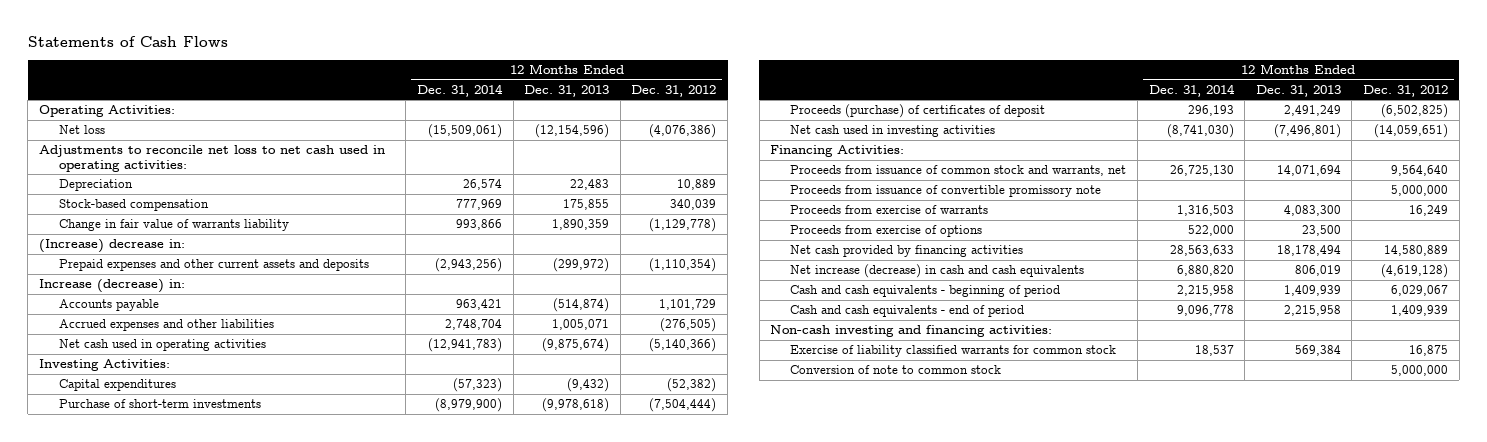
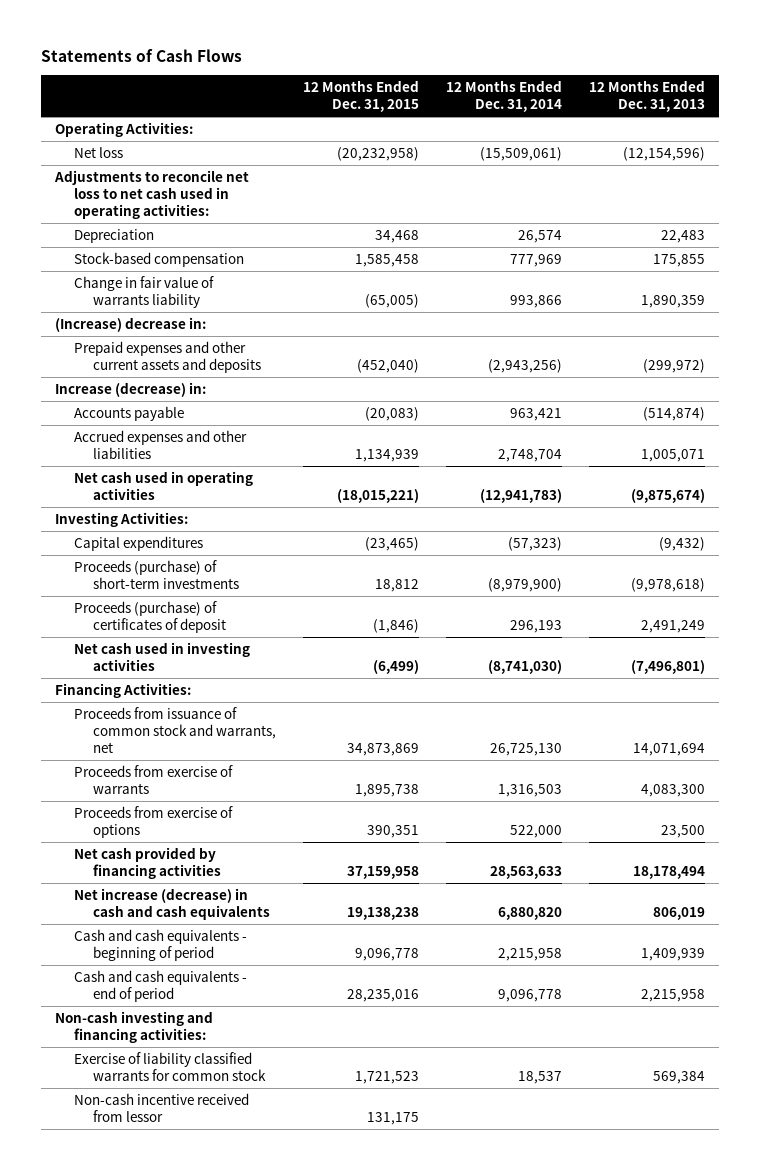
[631,84,717,97] Dec. 31, 2012 -> none
none -> [303,80,420,113] 12 Months Ended Dec. 31, 2015
[58,399,261,409] Purchase of short-term investments -> [73,559,240,589] Proceeds (purchase) of short-term investments
[790,185,1102,198] Proceeds from issuance of convertible promissory note -> none
[790,365,1002,375] Conversion of note to common stock -> none
none -> [73,1092,249,1122] Non-cash incentive received from lessor

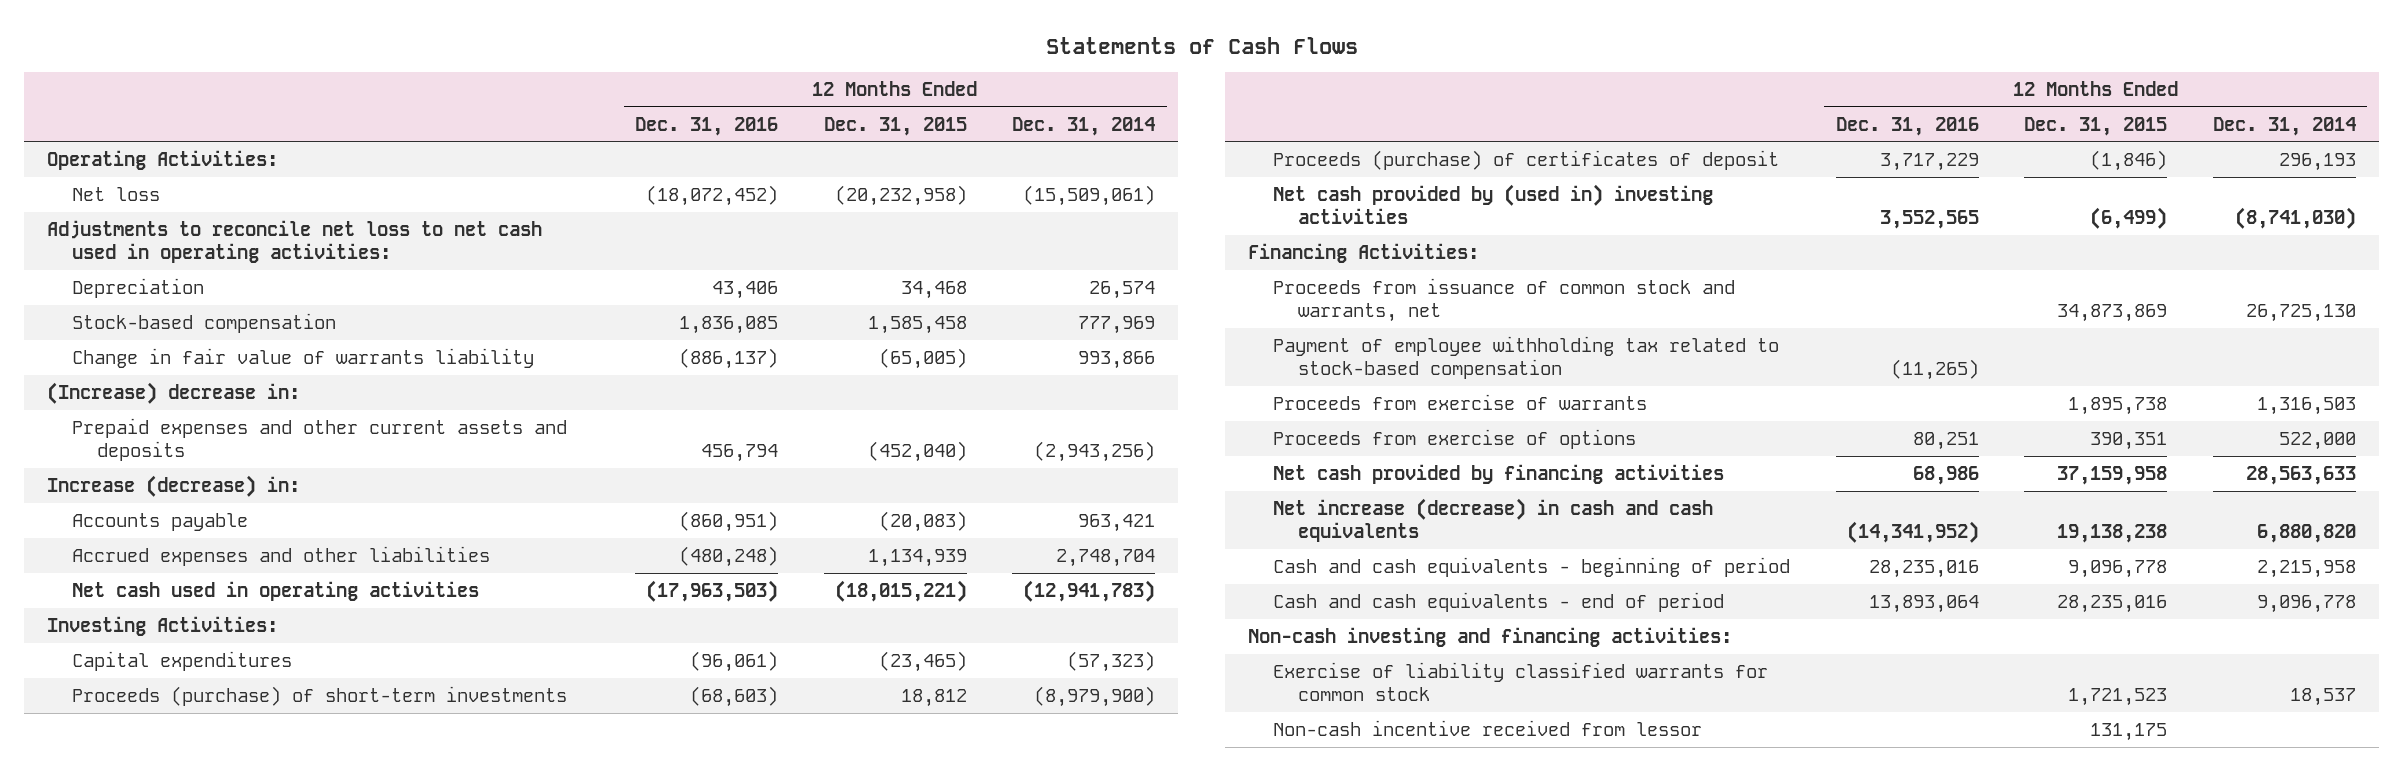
[589,80,706,113] 12 Months Ended Dec. 31, 2013 -> none
none -> [634,116,778,136] Dec. 31, 2016
[73,641,250,671] Net cash used in investing activities -> [1272,183,1713,225] Net cash provided by (used in) investing activities
none -> [1272,335,1779,380] Payment of employee withholding tax related to stock-based compensation

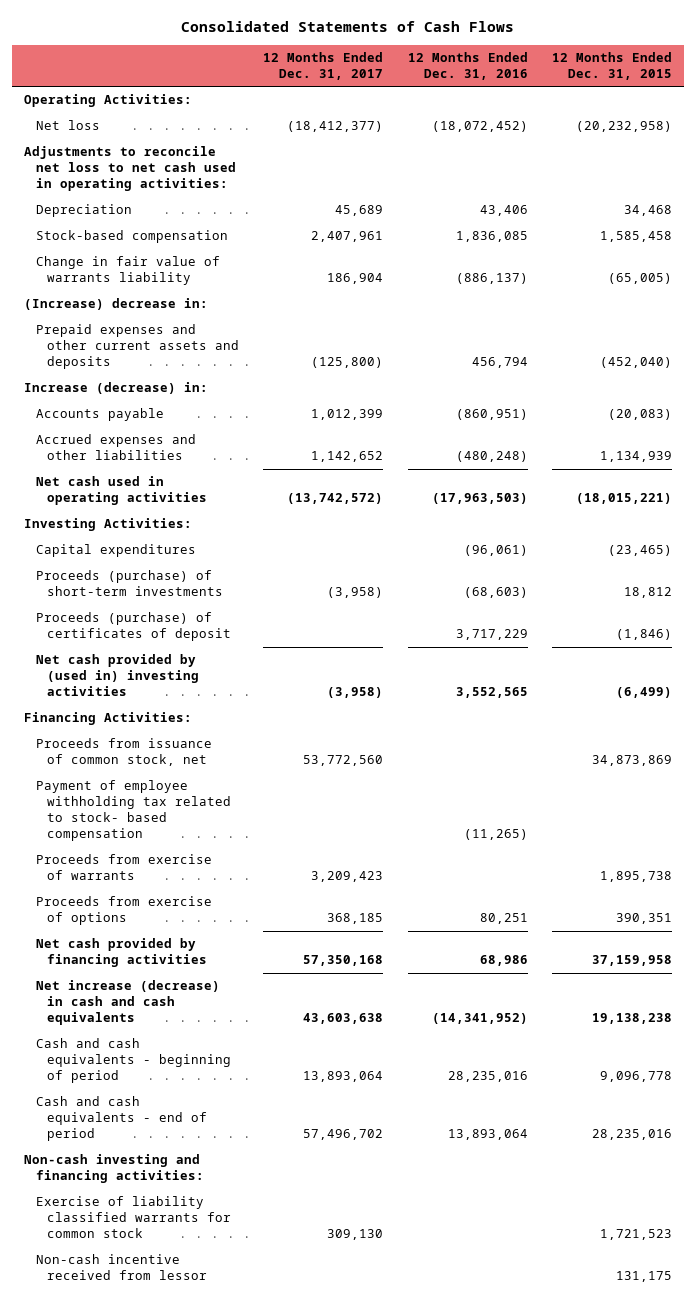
[1045,36,1358,54] Statements of Cash Flows -> [181,20,515,32] Consolidated Statements of Cash Flows
[1012,116,1156,136] Dec. 31, 2014 -> none
none -> [263,52,384,81] 12 Months Ended Dec. 31, 2017
[1272,277,1735,323] Proceeds from issuance of common stock and warrants, net -> [35,738,212,767] Proceeds from issuance of common stock, net
[1272,335,1779,380] Payment of employee withholding tax related to stock-based compensation -> [35,780,231,842] Payment of employee withholding tax related to stock- based compensation

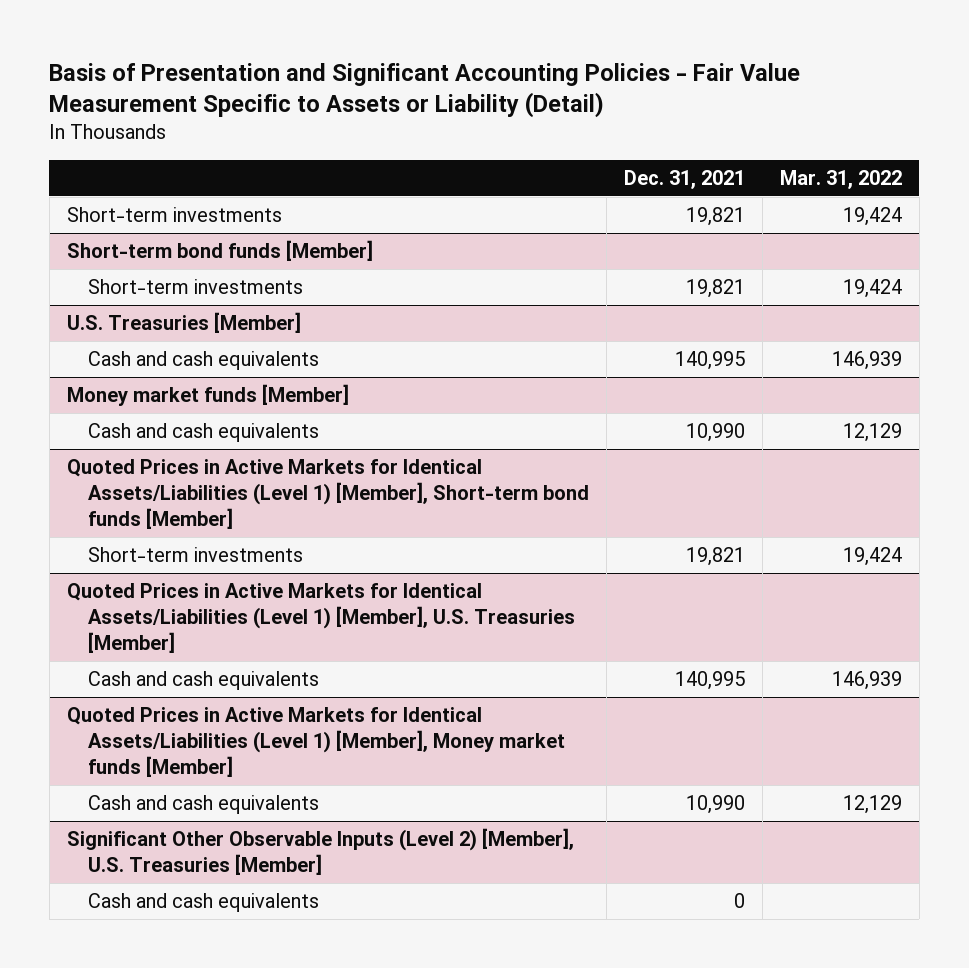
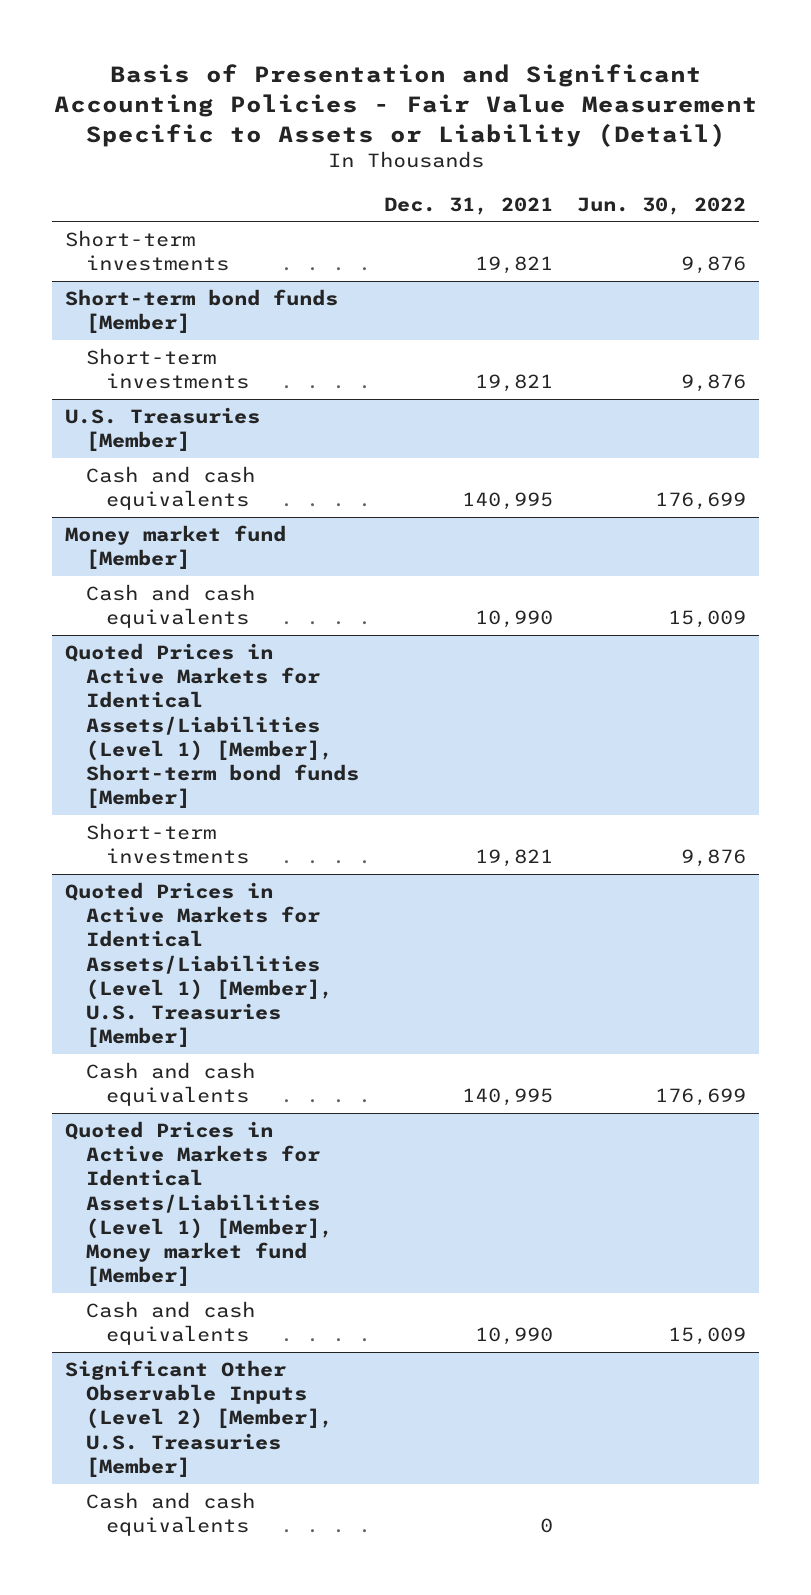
[779,169,902,189] Mar. 31, 2022 -> none
none -> [577,196,747,215] Jun. 30, 2022
[66,384,349,407] Money market funds [Member] -> [64,525,286,570] Money market fund [Member]
[66,707,565,778] Quoted Prices in Active Markets for Identical Assets/Liabilities (Level 1) [Member], Money market funds [Member] -> [64,1121,333,1287] Quoted Prices in Active Markets for Identical Assets/Liabilities (Level 1) [Member], Money market fund [Member]

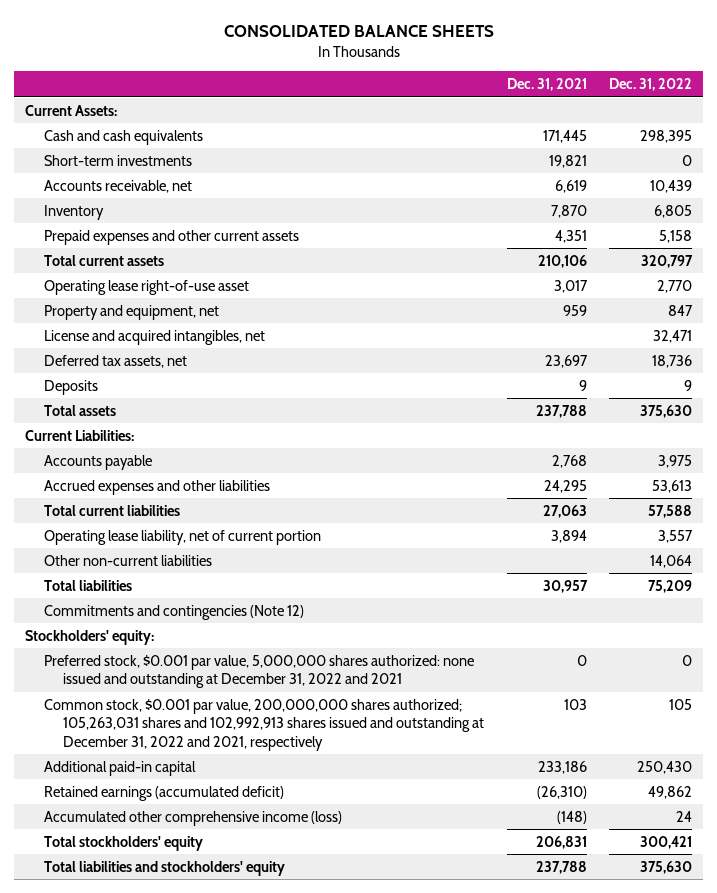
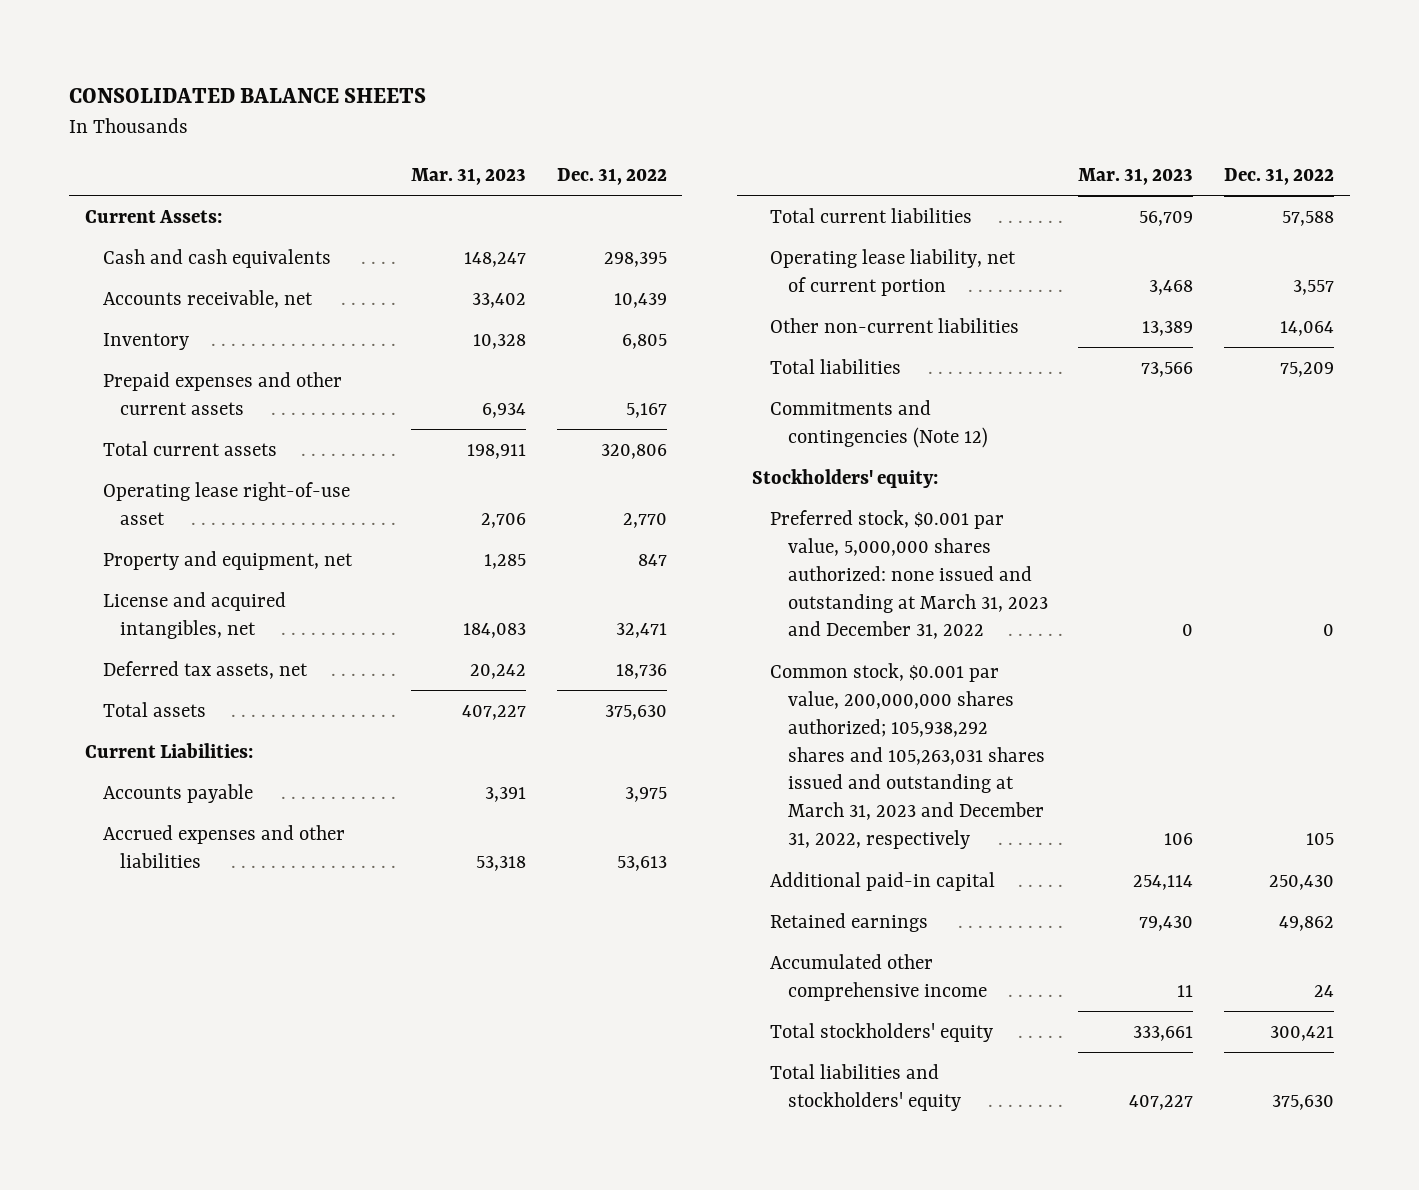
[506,78,587,92] Dec. 31, 2021 -> none
none -> [411,168,527,186] Mar. 31, 2023
[44,154,193,166] Short-term investments -> none
[658,229,692,243] 5,158 -> [625,402,667,418] 5,167
[640,254,693,268] 320,797 -> [600,443,667,459] 320,806
[44,379,99,395] Deposits -> none
[44,654,475,689] Preferred stock, $0.001 par value, 5,000,000 shares authorized: none issued and outstanding at December 31, 2022 and 2021 -> [769,509,1048,640] Preferred stock, $0.001 par value, 5,000,000 shares authorized: none issued and outstanding at March 31, 2023 and December 31, 2022
[44,698,485,751] Common stock, $0.001 par value, 200,000,000 shares authorized; 105,263,031 shares and 102,992,913 shares issued and outstanding at December 31, 2022 and 2021, respectively -> [769,662,1045,850] Common stock, $0.001 par value, 200,000,000 shares authorized; 105,938,292 shares and 105,263,031 shares issued and outstanding at March 31, 2023 and December 31, 2022, respectively
[44,785,285,801] Retained earnings (accumulated deficit) -> [769,912,928,932] Retained earnings
[44,810,343,826] Accumulated other comprehensive income (loss) -> [769,953,987,1001] Accumulated other comprehensive income

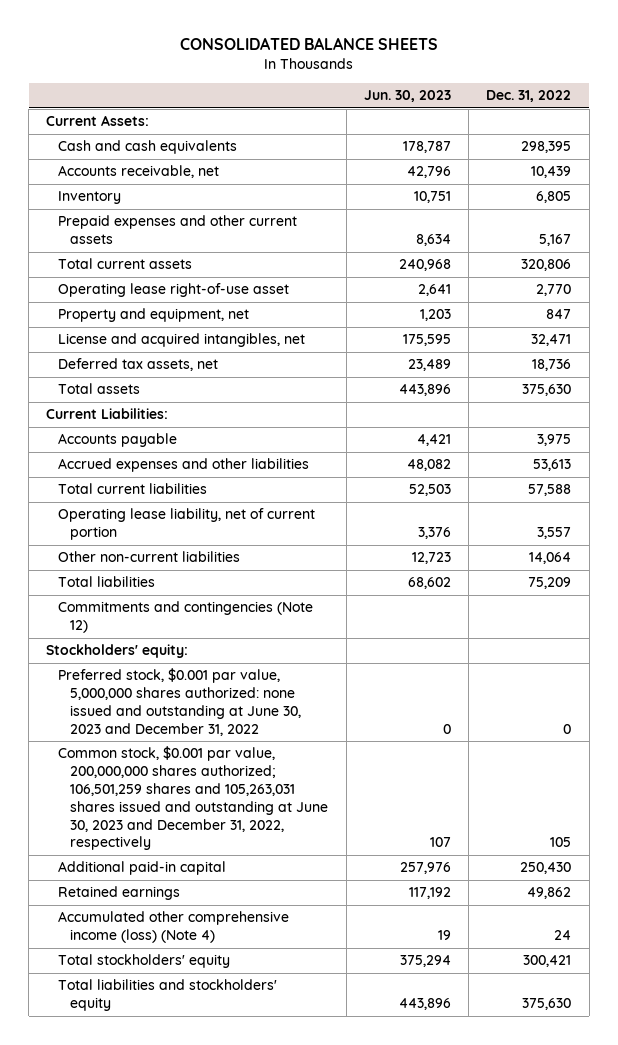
[411,168,527,186] Mar. 31, 2023 -> none
none -> [363,90,451,103] Jun. 30, 2023
[769,509,1048,640] Preferred stock, $0.001 par value, 5,000,000 shares authorized: none issued and outstanding at March 31, 2023 and December 31, 2022 -> [58,668,302,736] Preferred stock, $0.001 par value, 5,000,000 shares authorized: none issued and outstanding at June 30, 2023 and December 31, 2022
[769,662,1045,850] Common stock, $0.001 par value, 200,000,000 shares authorized; 105,938,292 shares and 105,263,031 shares issued and outstanding at March 31, 2023 and December 31, 2022, respectively -> [58,746,329,851] Common stock, $0.001 par value, 200,000,000 shares authorized; 106,501,259 shares and 105,263,031 shares issued and outstanding at June 30, 2023 and December 31, 2022, respectively
[769,953,987,1001] Accumulated other comprehensive income -> [58,911,290,944] Accumulated other comprehensive income (loss) (Note 4)

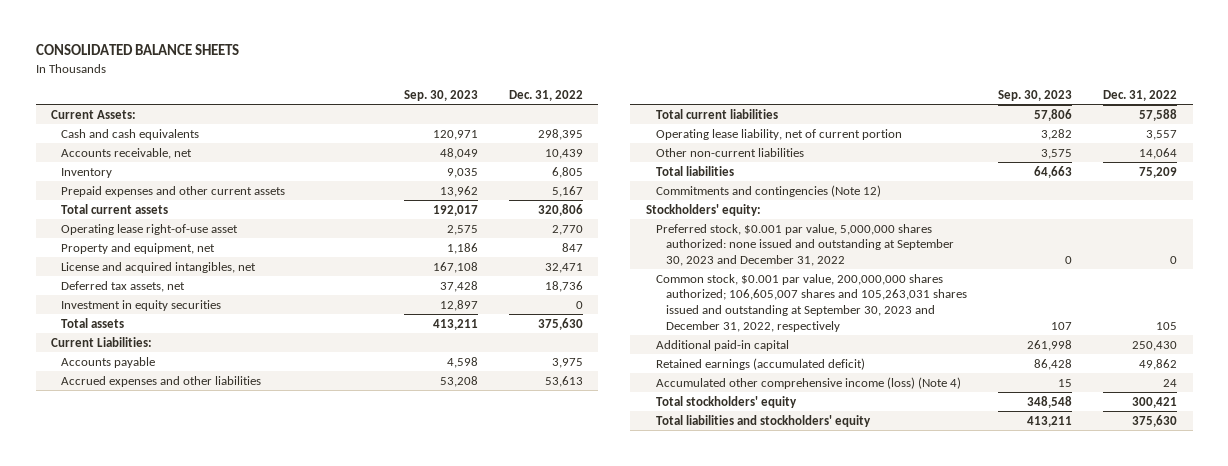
[363,90,451,103] Jun. 30, 2023 -> none
none -> [403,89,478,101] Sep. 30, 2023
none -> [61,299,222,311] Investment in equity securities
[58,668,302,736] Preferred stock, $0.001 par value, 5,000,000 shares authorized: none issued and outstanding at June 30, 2023 and December 31, 2022 -> [655,223,955,267] Preferred stock, $0.001 par value, 5,000,000 shares authorized: none issued and outstanding at September 30, 2023 and December 31, 2022
[58,746,329,851] Common stock, $0.001 par value, 200,000,000 shares authorized; 106,501,259 shares and 105,263,031 shares issued and outstanding at June 30, 2023 and December 31, 2022, respectively -> [655,273,968,332] Common stock, $0.001 par value, 200,000,000 shares authorized; 106,605,007 shares and 105,263,031 shares issued and outstanding at September 30, 2023 and December 31, 2022, respectively
[58,886,181,901] Retained earnings -> [655,357,865,370] Retained earnings (accumulated deficit)

